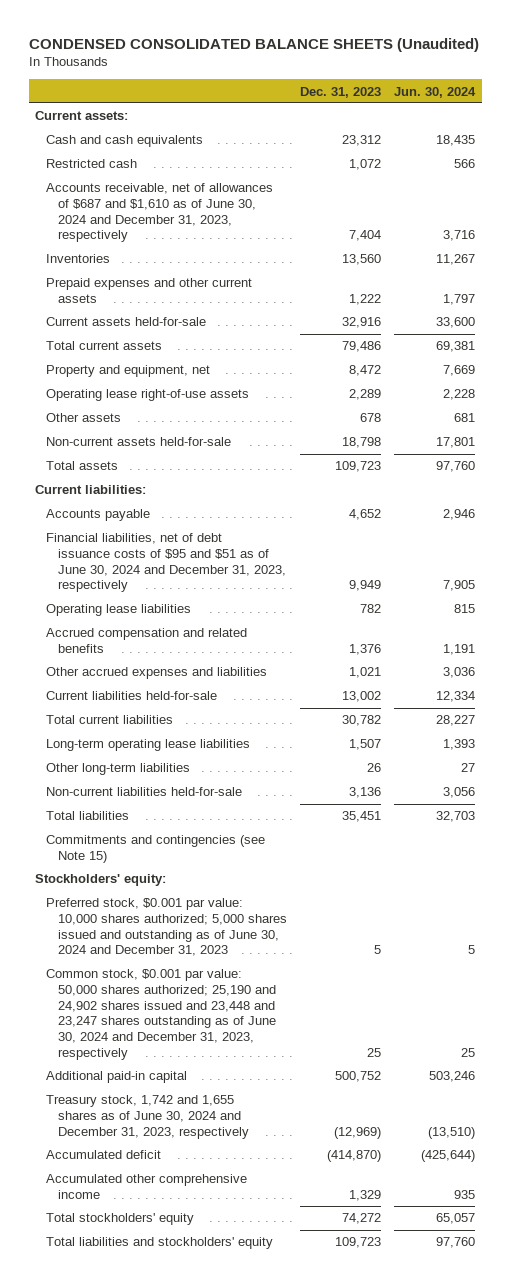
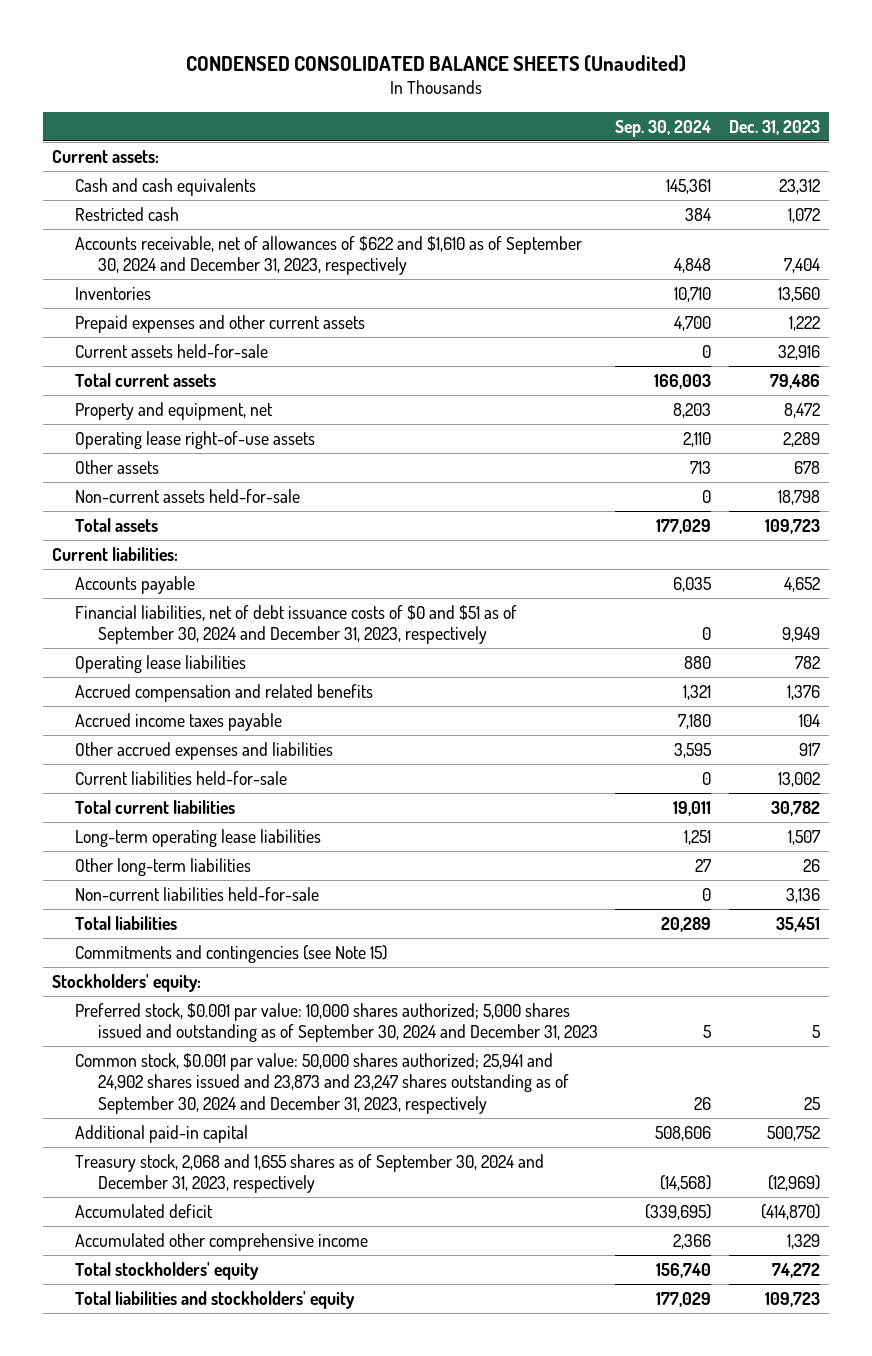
[394,86,477,98] Jun. 30, 2024 -> none
none -> [615,119,712,137] Sep. 30, 2024
[46,183,274,243] Accounts receivable, net of allowances of $687 and $1,610 as of June 30, 2024 and December 31, 2023, respectively -> [74,235,582,276] Accounts receivable, net of allowances of $622 and $1,610 as of September 30, 2024 and December 31, 2023, respectively
[46,533,286,593] Financial liabilities, net of debt issuance costs of $95 and $51 as of June 30, 2024 and December 31, 2023, respectively -> [74,604,517,645] Financial liabilities, net of debt issuance costs of $0 and $51 as of September 30, 2024 and December 31, 2023, respectively
none -> [74,712,282,731] Accrued income taxes payable
[348,667,381,679] 1,021 -> [799,742,821,756] 917
[46,898,287,957] Preferred stock, $0.001 par value: 10,000 shares authorized; 5,000 shares issued and outstanding as of June 30, 2024 and December 31, 2023 -> [74,1002,598,1043] Preferred stock, $0.001 par value: 10,000 shares authorized; 5,000 shares issued and outstanding as of September 30, 2024 and December 31, 2023
[46,969,276,1060] Common stock, $0.001 par value: 50,000 shares authorized; 25,190 and 24,902 shares issued and 23,448 and 23,247 shares outstanding as of June 30, 2024 and December 31, 2023, respectively -> [74,1052,569,1115] Common stock, $0.001 par value: 50,000 shares authorized; 25,941 and 24,902 shares issued and 23,873 and 23,247 shares outstanding as of September 30, 2024 and December 31, 2023, respectively
[46,1095,249,1139] Treasury stock, 1,742 and 1,655 shares as of June 30, 2024 and December 31, 2023, respectively -> [74,1153,544,1194] Treasury stock, 2,068 and 1,655 shares as of September 30, 2024 and December 31, 2023, respectively

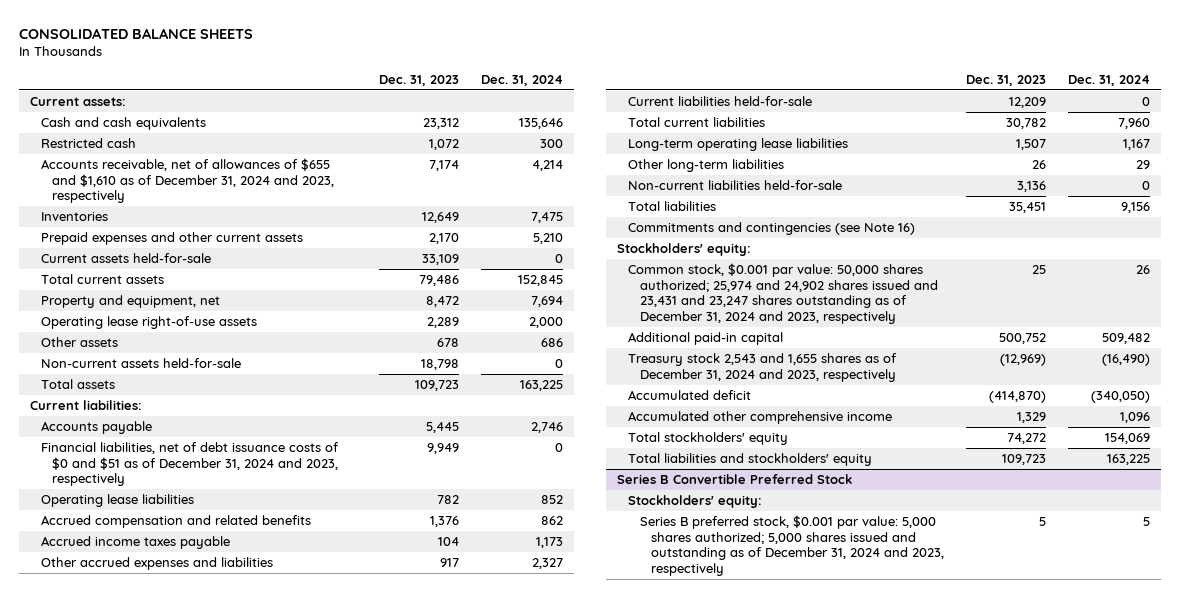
[186,54,687,72] CONDENSED CONSOLIDATED BALANCE SHEETS (Unaudited) -> [18,27,253,39] CONSOLIDATED BALANCE SHEETS
[615,119,712,137] Sep. 30, 2024 -> none
none -> [480,74,563,86] Dec. 31, 2024
[74,235,582,276] Accounts receivable, net of allowances of $622 and $1,610 as of September 30, 2024 and December 31, 2023, respectively -> [40,158,335,204] Accounts receivable, net of allowances of $655 and $1,610 as of December 31, 2024 and 2023, respectively
[784,258,821,274] 7,404 -> [428,160,459,172] 7,174
[778,286,821,302] 13,560 -> [421,212,459,224] 12,649
[789,315,821,331] 1,222 -> [428,233,459,245] 2,170
[778,344,821,360] 32,916 -> [421,254,459,266] 33,109
[784,576,821,592] 4,652 -> [425,422,459,434] 5,445
[74,604,517,645] Financial liabilities, net of debt issuance costs of $0 and $51 as of September 30, 2024 and December 31, 2023, respectively -> [40,442,339,487] Financial liabilities, net of debt issuance costs of $0 and $51 as of December 31, 2024 and 2023, respectively
[778,771,821,787] 13,002 -> [1008,97,1046,109] 12,209
[74,944,387,963] Commitments and contingencies (see Note 15) -> [628,222,916,236] Commitments and contingencies (see Note 16)
[74,1002,598,1043] Preferred stock, $0.001 par value: 10,000 shares authorized; 5,000 shares issued and outstanding as of September 30, 2024 and December 31, 2023 -> none
[74,1052,569,1115] Common stock, $0.001 par value: 50,000 shares authorized; 25,941 and 24,902 shares issued and 23,873 and 23,247 shares outstanding as of September 30, 2024 and December 31, 2023, respectively -> [628,263,938,324] Common stock, $0.001 par value: 50,000 shares authorized; 25,974 and 24,902 shares issued and 23,431 and 23,247 shares outstanding as of December 31, 2024 and 2023, respectively
[74,1153,544,1194] Treasury stock, 2,068 and 1,655 shares as of September 30, 2024 and December 31, 2023, respectively -> [628,353,898,382] Treasury stock 2,543 and 1,655 shares as of December 31, 2024 and 2023, respectively
none -> [617,474,853,485] Series B Convertible Preferred Stock
none -> [628,495,763,509] Stockholders' equity:
none -> [639,515,944,576] Series B preferred stock, $0.001 par value: 5,000 shares authorized; 5,000 shares issued and outstanding as of December 31, 2024 and 2023, respectively

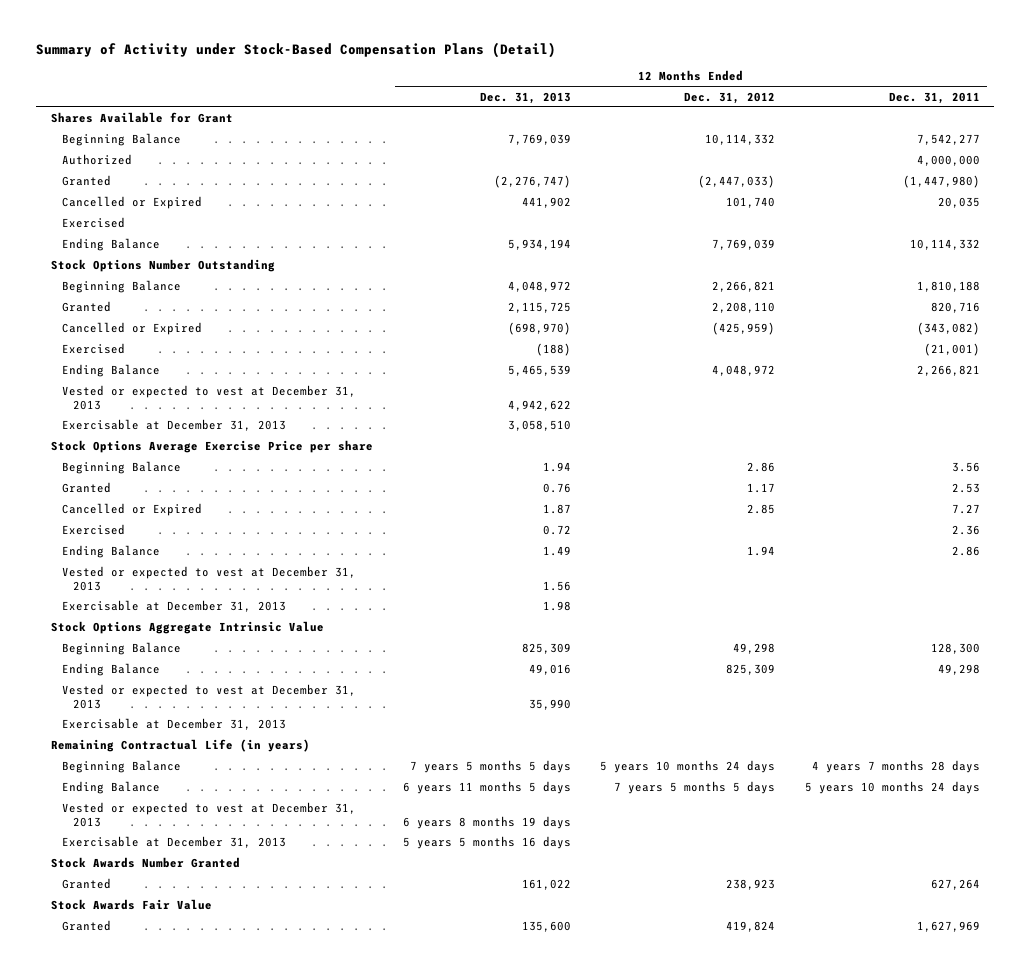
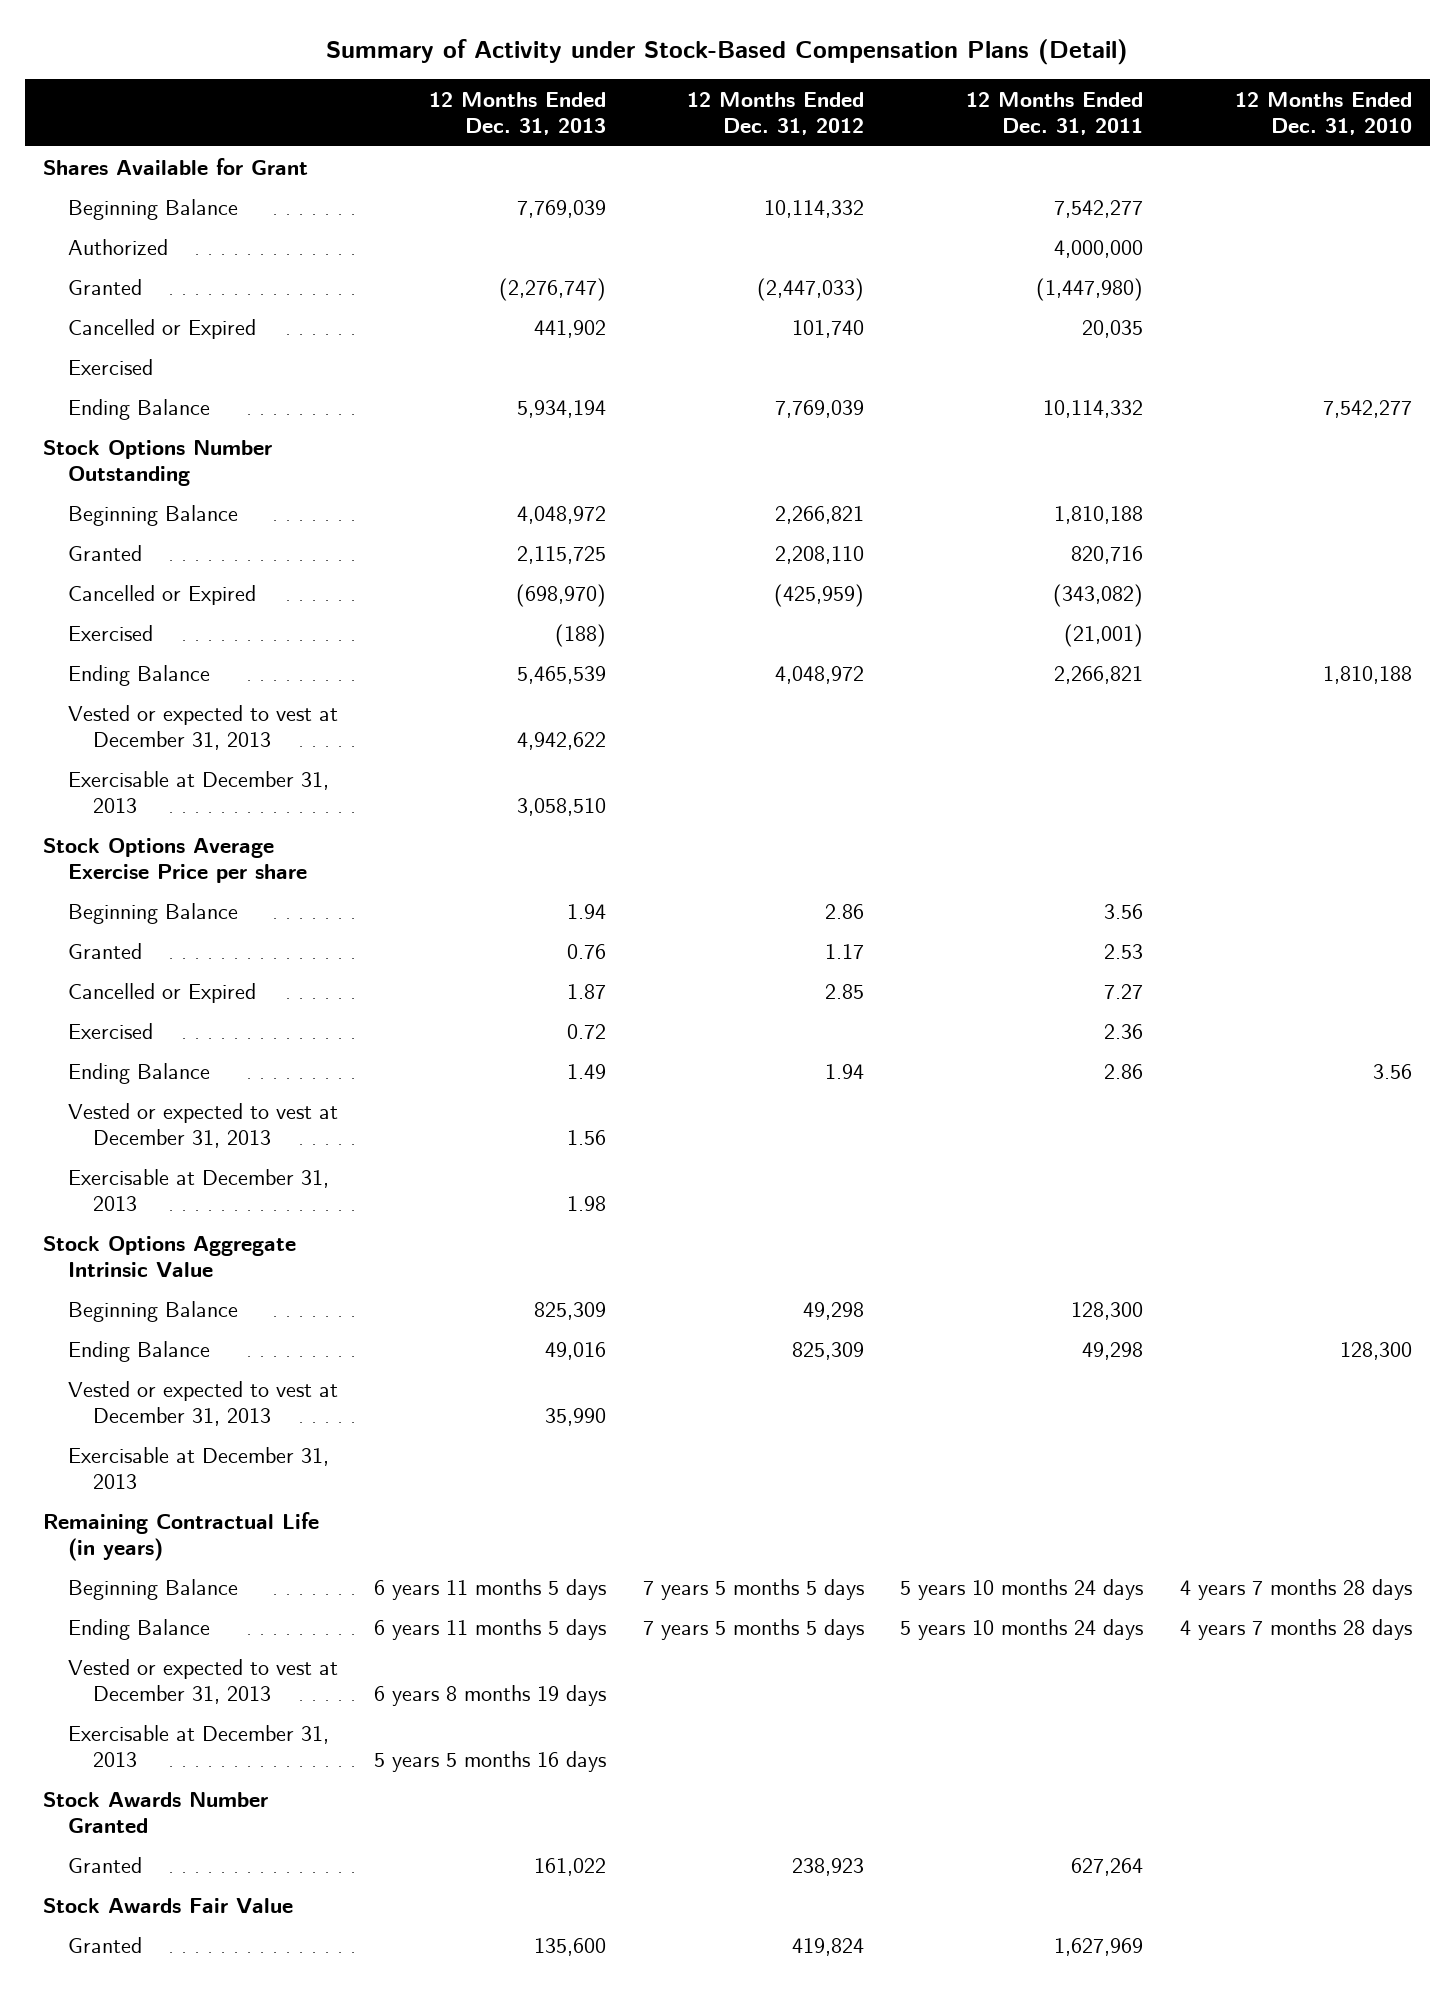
none -> [1234,91,1412,135] 12 Months Ended Dec. 31, 2010
[409,760,571,774] 7 years 5 months 5 days -> [374,1578,607,1600] 6 years 11 months 5 days
[600,760,776,774] 5 years 10 months 24 days -> [642,1578,864,1600] 7 years 5 months 5 days
[811,760,980,774] 4 years 7 months 28 days -> [900,1578,1144,1600] 5 years 10 months 24 days

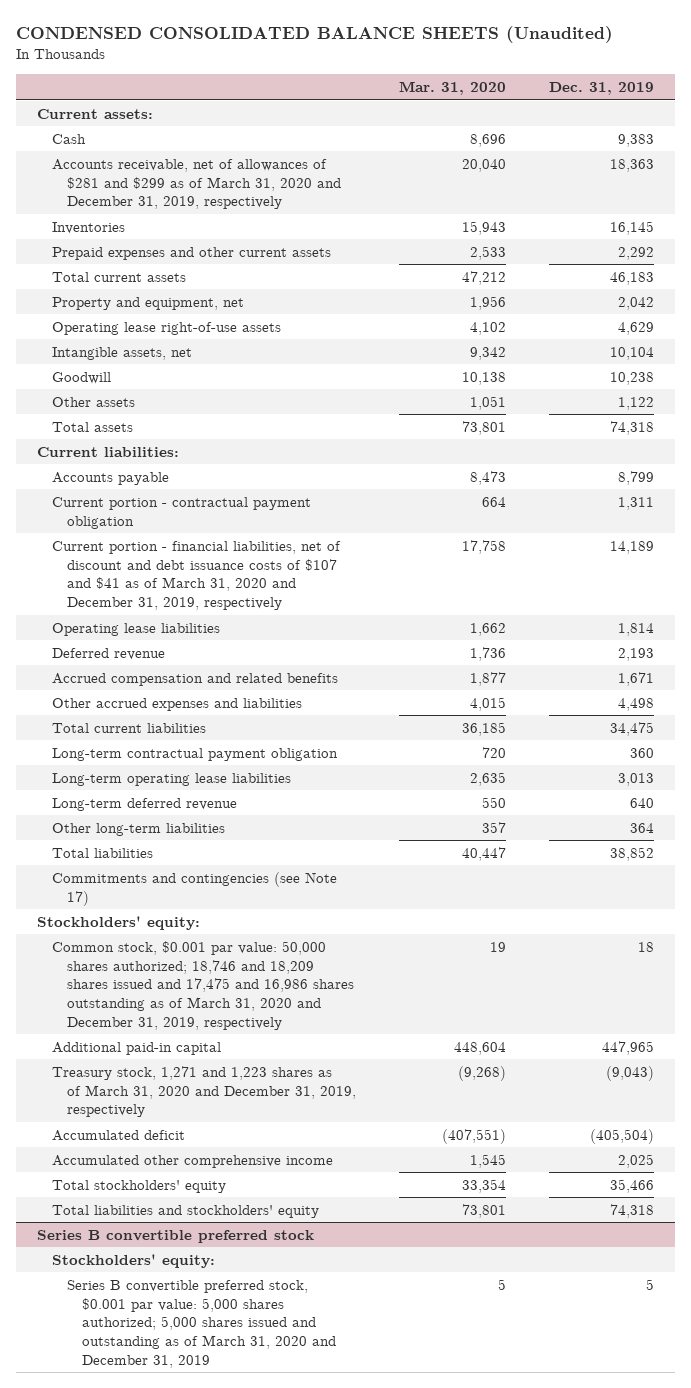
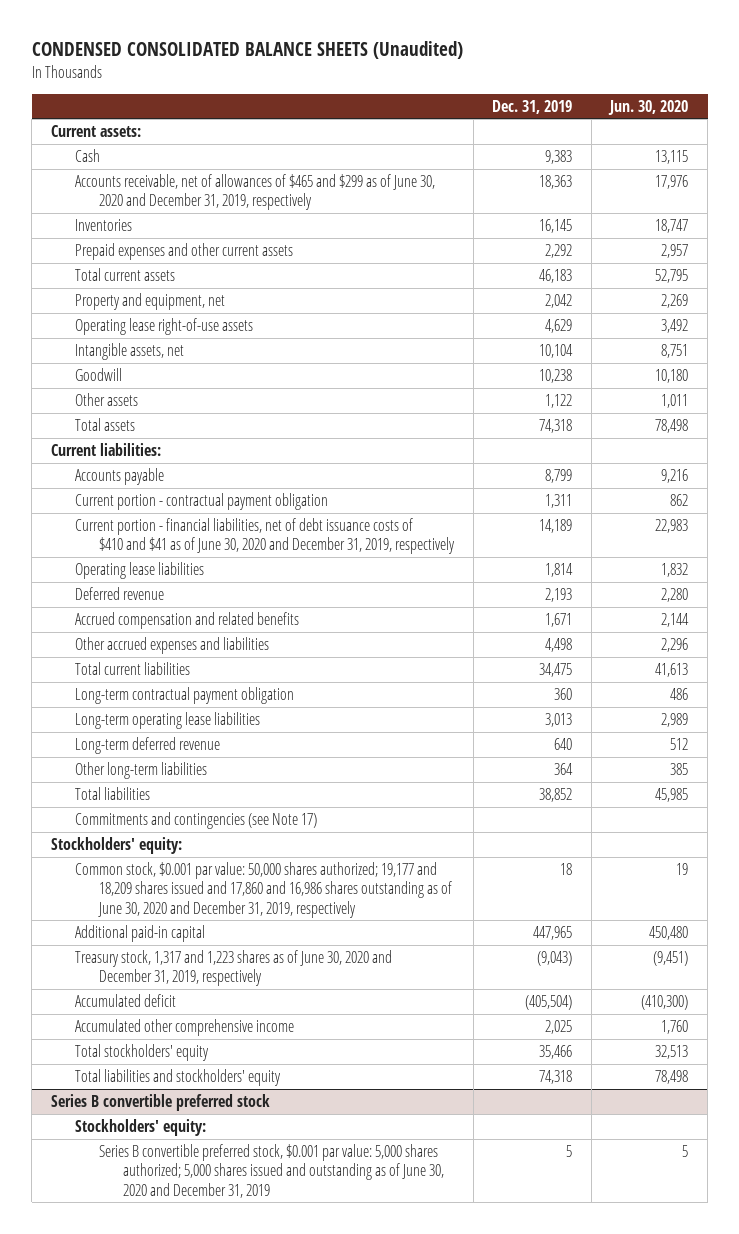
[398,81,506,96] Mar. 31, 2020 -> none
none -> [608,99,689,115] Jun. 30, 2020
[52,158,341,210] Accounts receivable, net of allowances of $281 and $299 as of March 31, 2020 and December 31, 2019, respectively -> [74,174,435,211] Accounts receivable, net of allowances of $465 and $299 as of June 30, 2020 and December 31, 2019, respectively
[52,540,342,611] Current portion - financial liabilities, net of discount and debt issuance costs of $107 and $41 as of March 31, 2020 and December 31, 2019, respectively -> [74,518,456,555] Current portion - financial liabilities, net of debt issuance costs of $410 and $41 as of June 30, 2020 and December 31, 2019, respectively
[52,940,354,1030] Common stock, $0.001 par value: 50,000 shares authorized; 18,746 and 18,209 shares issued and 17,475 and 16,986 shares outstanding as of March 31, 2020 and December 31, 2019, respectively -> [74,862,453,918] Common stock, $0.001 par value: 50,000 shares authorized; 19,177 and 18,209 shares issued and 17,860 and 16,986 shares outstanding as of June 30, 2020 and December 31, 2019, respectively
[52,1065,356,1118] Treasury stock, 1,271 and 1,223 shares as of March 31, 2020 and December 31, 2019, respectively -> [74,950,392,987] Treasury stock, 1,317 and 1,223 shares as of June 30, 2020 and December 31, 2019, respectively
[66,1279,336,1368] Series B convertible preferred stock, $0.001 par value: 5,000 shares authorized; 5,000 shares issued and outstanding as of March 31, 2020 and December 31, 2019 -> [99,1144,445,1198] Series B convertible preferred stock, $0.001 par value: 5,000 shares authorized; 5,000 shares issued and outstanding as of June 30, 2020 and December 31, 2019

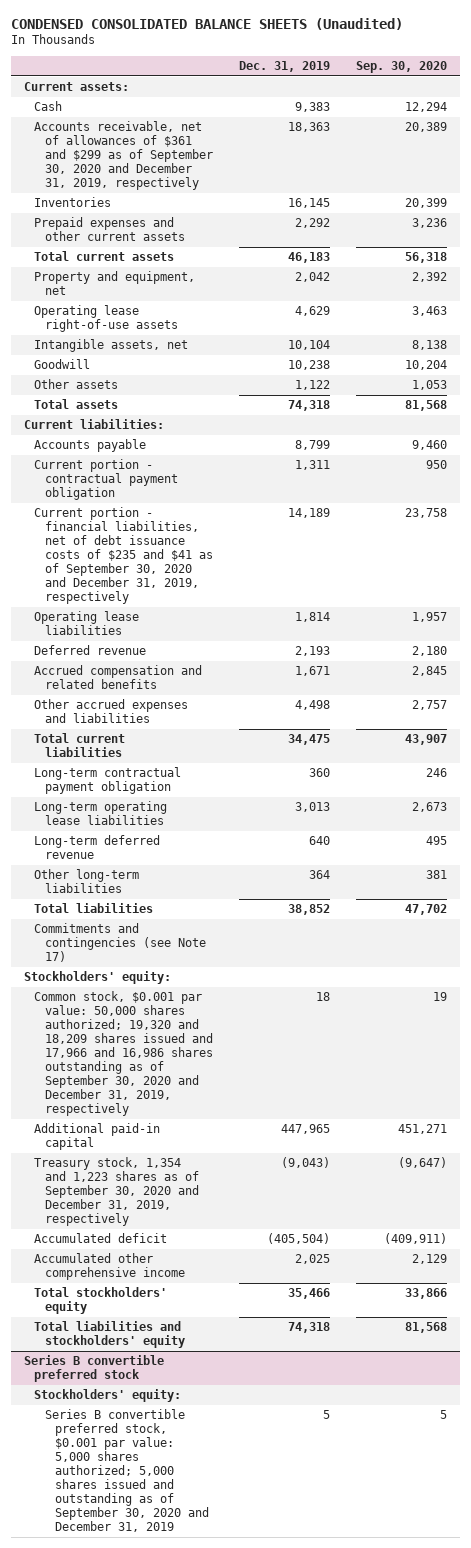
[608,99,689,115] Jun. 30, 2020 -> none
none -> [355,61,447,74] Sep. 30, 2020
[74,174,435,211] Accounts receivable, net of allowances of $465 and $299 as of June 30, 2020 and December 31, 2019, respectively -> [34,121,213,191] Accounts receivable, net of allowances of $361 and $299 as of September 30, 2020 and December 31, 2019, respectively
[74,518,456,555] Current portion - financial liabilities, net of debt issuance costs of $410 and $41 as of June 30, 2020 and December 31, 2019, respectively -> [34,507,213,605] Current portion - financial liabilities, net of debt issuance costs of $235 and $41 as of September 30, 2020 and December 31, 2019, respectively
[74,862,453,918] Common stock, $0.001 par value: 50,000 shares authorized; 19,177 and 18,209 shares issued and 17,860 and 16,986 shares outstanding as of June 30, 2020 and December 31, 2019, respectively -> [34,991,213,1117] Common stock, $0.001 par value: 50,000 shares authorized; 19,320 and 18,209 shares issued and 17,966 and 16,986 shares outstanding as of September 30, 2020 and December 31, 2019, respectively
[74,950,392,987] Treasury stock, 1,317 and 1,223 shares as of June 30, 2020 and December 31, 2019, respectively -> [34,1157,199,1227] Treasury stock, 1,354 and 1,223 shares as of September 30, 2020 and December 31, 2019, respectively
[99,1144,445,1198] Series B convertible preferred stock, $0.001 par value: 5,000 shares authorized; 5,000 shares issued and outstanding as of June 30, 2020 and December 31, 2019 -> [44,1409,210,1533] Series B convertible preferred stock, $0.001 par value: 5,000 shares authorized; 5,000 shares issued and outstanding as of September 30, 2020 and December 31, 2019

